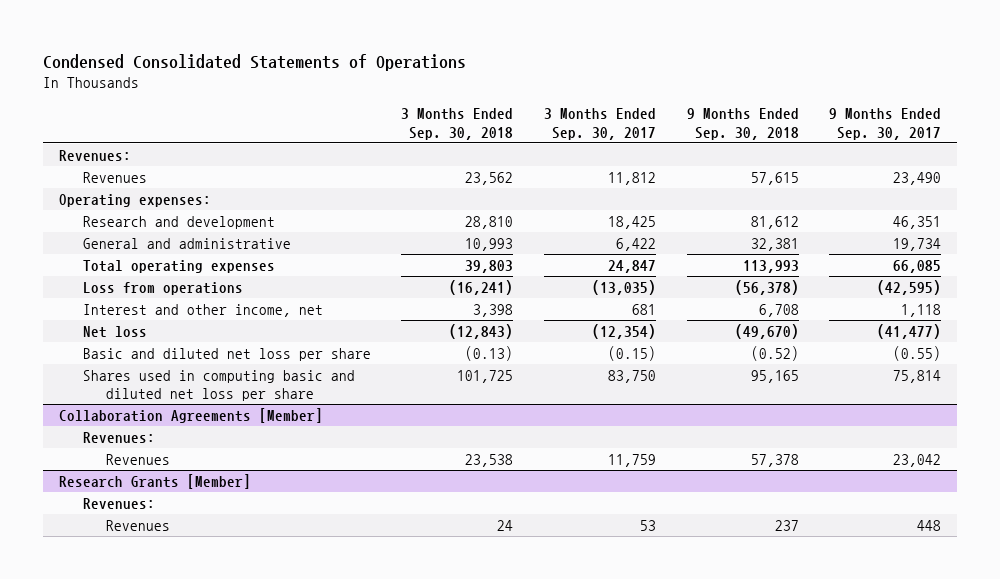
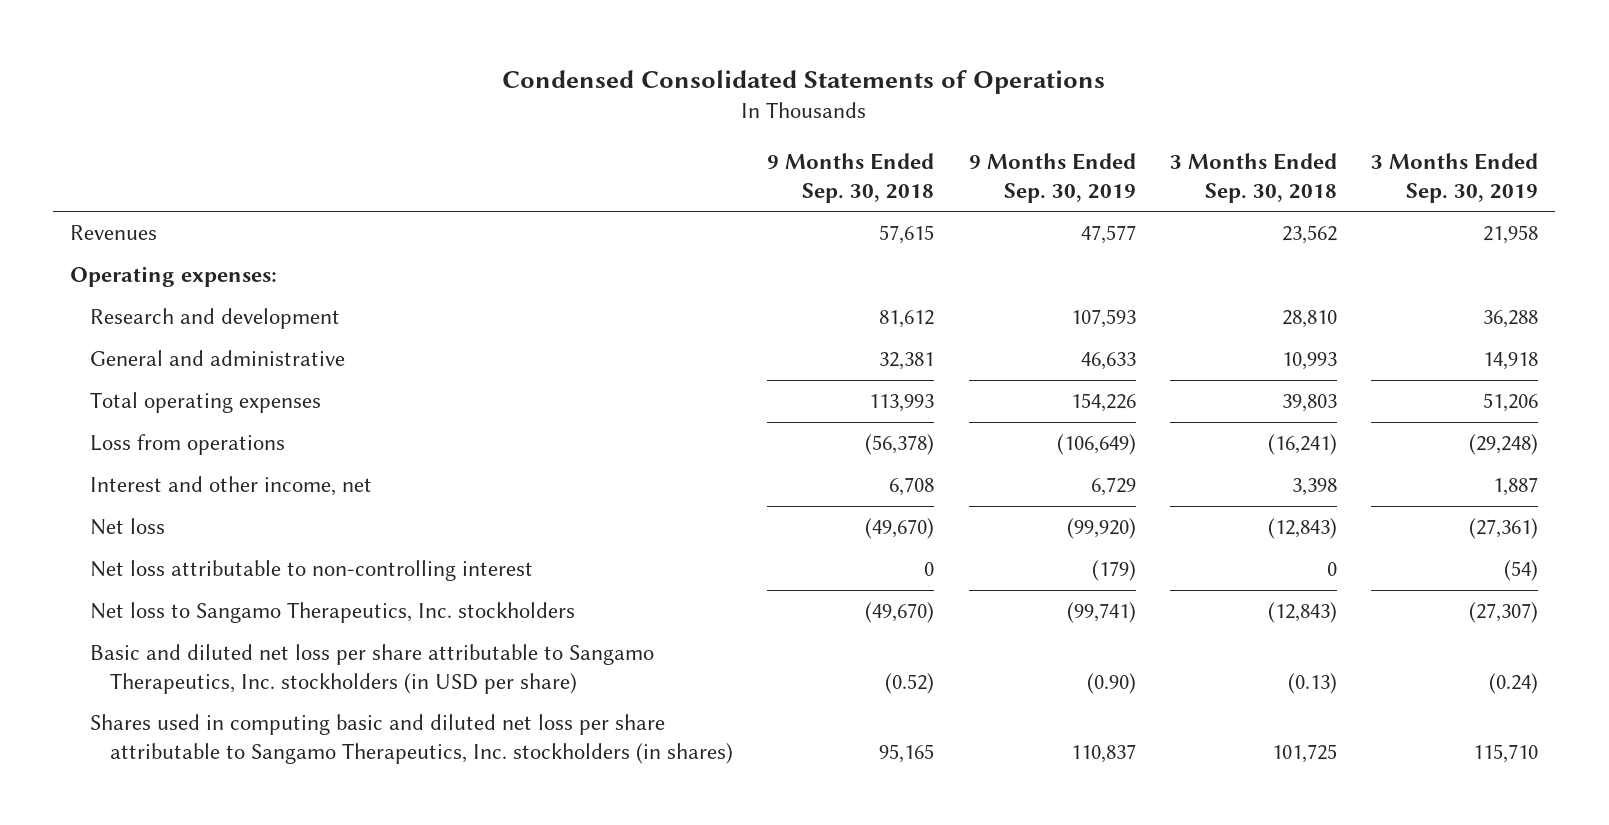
[544,108,657,140] 3 Months Ended Sep. 30, 2017 -> none
[829,108,942,140] 9 Months Ended Sep. 30, 2017 -> none
none -> [968,153,1136,203] 9 Months Ended Sep. 30, 2019
none -> [1371,153,1539,203] 3 Months Ended Sep. 30, 2019
[58,149,131,161] Revenues: -> none
[58,407,323,423] Collaboration Agreements [Member] -> none
[82,431,155,443] Revenues: -> none
[106,453,171,465] Revenues -> none
[58,473,251,489] Research Grants [Member] -> none
[82,497,155,509] Revenues: -> none
[106,519,171,531] Revenues -> none
none -> [90,560,534,582] Net loss attributable to non-controlling interest
none -> [90,602,576,624] Net loss to Sangamo Therapeutics, Inc. stockholders
[82,347,371,361] Basic and diluted net loss per share -> [90,644,655,694] Basic and diluted net loss per share attributable to Sangamo Therapeutics, Inc. stockholders (in USD per share)
[82,369,355,402] Shares used in computing basic and diluted net loss per share -> [90,714,733,764] Shares used in computing basic and diluted net loss per share attributable to Sangamo Therapeutics, Inc. stockholders (in shares)

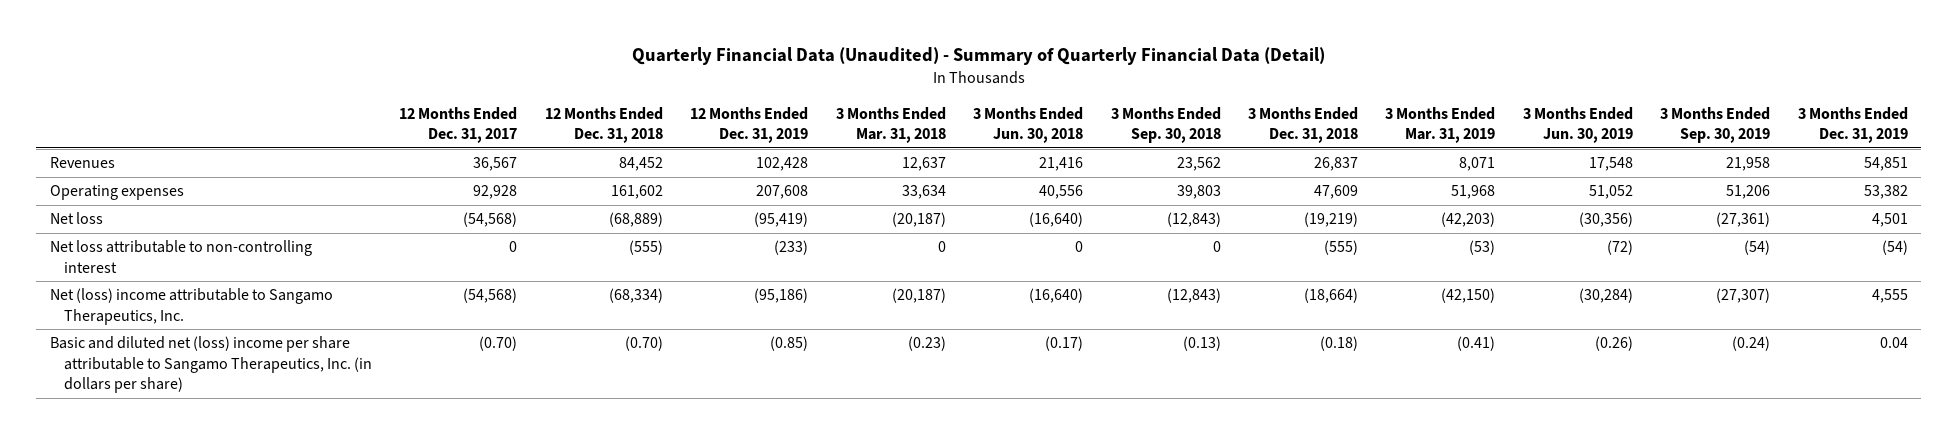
[502,70,1106,95] Condensed Consolidated Statements of Operations -> [631,47,1325,66] Quarterly Financial Data (Unaudited) - Summary of Quarterly Financial Data (Detail)
[767,153,935,203] 9 Months Ended Sep. 30, 2018 -> none
[968,153,1136,203] 9 Months Ended Sep. 30, 2019 -> none
none -> [399,106,518,143] 12 Months Ended Dec. 31, 2017
none -> [544,106,663,143] 12 Months Ended Dec. 31, 2018
none -> [690,106,809,143] 12 Months Ended Dec. 31, 2019
none -> [835,106,946,143] 3 Months Ended Mar. 31, 2018
none -> [973,106,1084,143] 3 Months Ended Jun. 30, 2018
none -> [1247,106,1358,143] 3 Months Ended Dec. 31, 2018
none -> [1385,106,1496,143] 3 Months Ended Mar. 31, 2019
none -> [1522,106,1633,143] 3 Months Ended Jun. 30, 2019
none -> [1797,106,1908,143] 3 Months Ended Dec. 31, 2019
[70,266,278,288] Operating expenses: -> none
[90,308,341,330] Research and development -> none
[90,350,346,367] General and administrative -> none
[90,434,286,456] Loss from operations -> none
[90,476,373,497] Interest and other income, net -> none
[90,392,322,414] Total operating expenses -> [50,185,185,201] Operating expenses
[90,714,733,764] Shares used in computing basic and diluted net loss per share attributable to Sangamo Therapeutics, Inc. stockholders (in shares) -> none
[90,602,576,624] Net loss to Sangamo Therapeutics, Inc. stockholders -> [50,288,334,325] Net (loss) income attributable to Sangamo Therapeutics, Inc.
[90,644,655,694] Basic and diluted net loss per share attributable to Sangamo Therapeutics, Inc. stockholders (in USD per share) -> [50,336,373,393] Basic and diluted net (loss) income per share attributable to Sangamo Therapeutics, Inc. (in dollars per share)

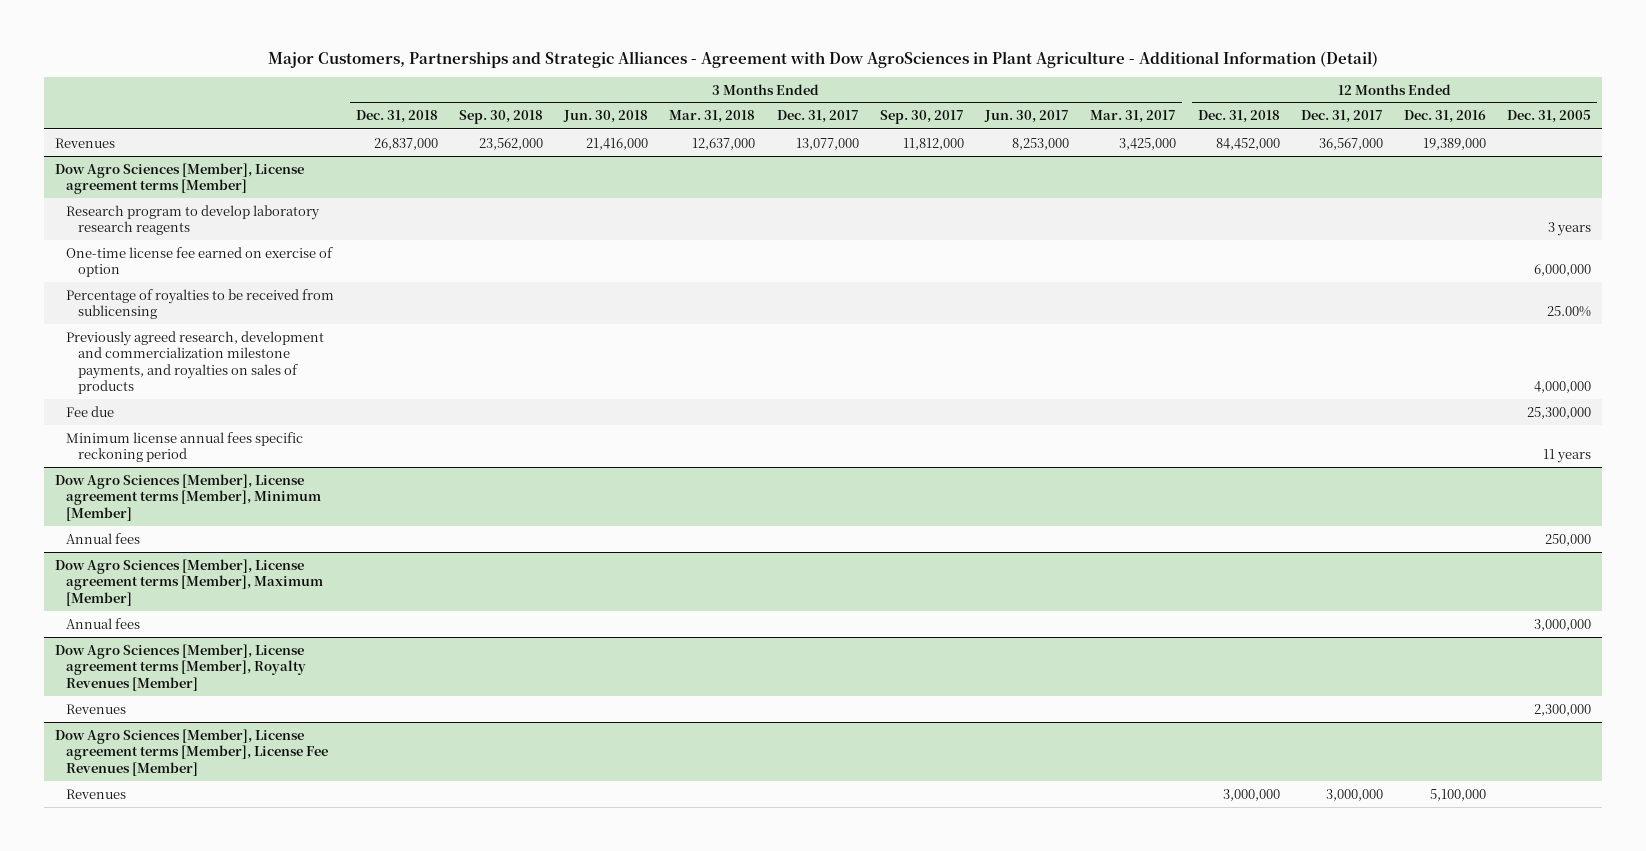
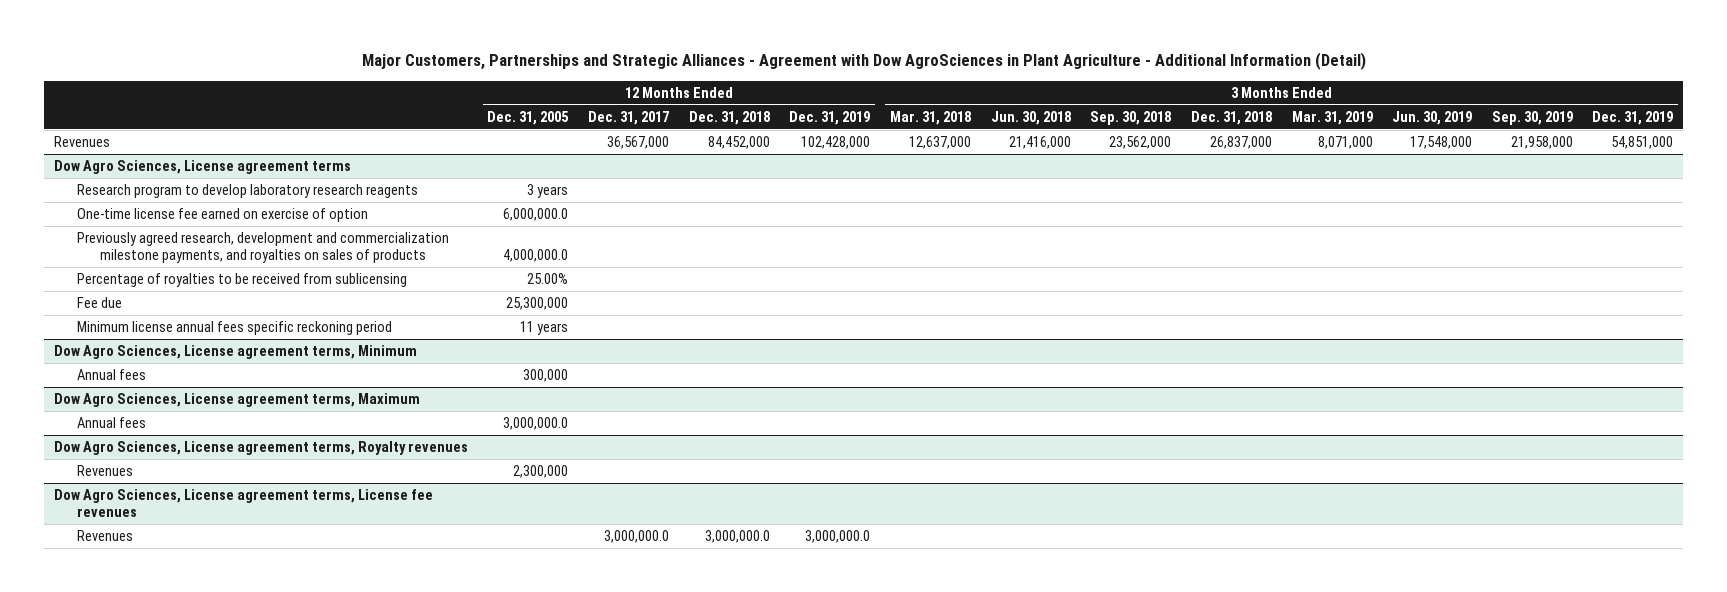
[776,110,859,124] Dec. 31, 2017 -> none
[879,110,964,125] Sep. 30, 2017 -> none
[984,110,1070,124] Jun. 30, 2017 -> none
[1090,110,1177,124] Mar. 31, 2017 -> none
[1404,110,1487,124] Dec. 31, 2016 -> none
none -> [789,110,871,125] Dec. 31, 2019
none -> [1291,110,1373,125] Mar. 31, 2019
none -> [1392,110,1473,125] Jun. 30, 2019
none -> [1491,110,1573,125] Sep. 30, 2019
none -> [1592,110,1674,125] Dec. 31, 2019
[54,162,304,195] Dow Agro Sciences [Member], License agreement terms [Member] -> [53,160,351,175] Dow Agro Sciences, License agreement terms
[1534,264,1592,277] 6,000,000 -> [503,208,569,222] 6,000,000.0
none -> [76,232,449,264] Previously agreed research, development and commercialization milestone payments, and royalties on sales of products
[66,330,325,395] Previously agreed research, development and commercialization milestone payments, and royalties on sales of products -> none
[54,473,322,521] Dow Agro Sciences [Member], License agreement terms [Member], Minimum [Member] -> [53,345,417,360] Dow Agro Sciences, License agreement terms, Minimum
[1545,533,1592,546] 250,000 -> [523,369,569,383] 300,000
[54,558,324,606] Dow Agro Sciences [Member], License agreement terms [Member], Maximum [Member] -> [53,393,420,408] Dow Agro Sciences, License agreement terms, Maximum
[1534,618,1592,631] 3,000,000 -> [503,417,569,431] 3,000,000.0
[54,643,307,691] Dow Agro Sciences [Member], License agreement terms [Member], Royalty Revenues [Member] -> [53,441,468,456] Dow Agro Sciences, License agreement terms, Royalty revenues
[54,728,329,776] Dow Agro Sciences [Member], License agreement terms [Member], License Fee Revenues [Member] -> [53,489,433,518] Dow Agro Sciences, License agreement terms, License fee revenues
[1222,788,1280,801] 3,000,000 -> [704,530,770,544] 3,000,000.0
[1325,788,1383,801] 3,000,000 -> [604,530,670,544] 3,000,000.0

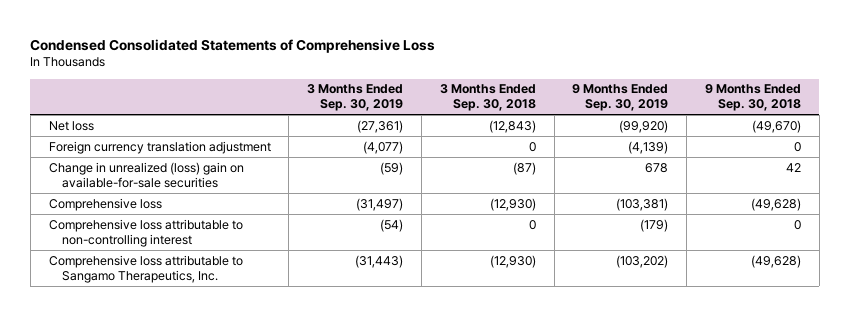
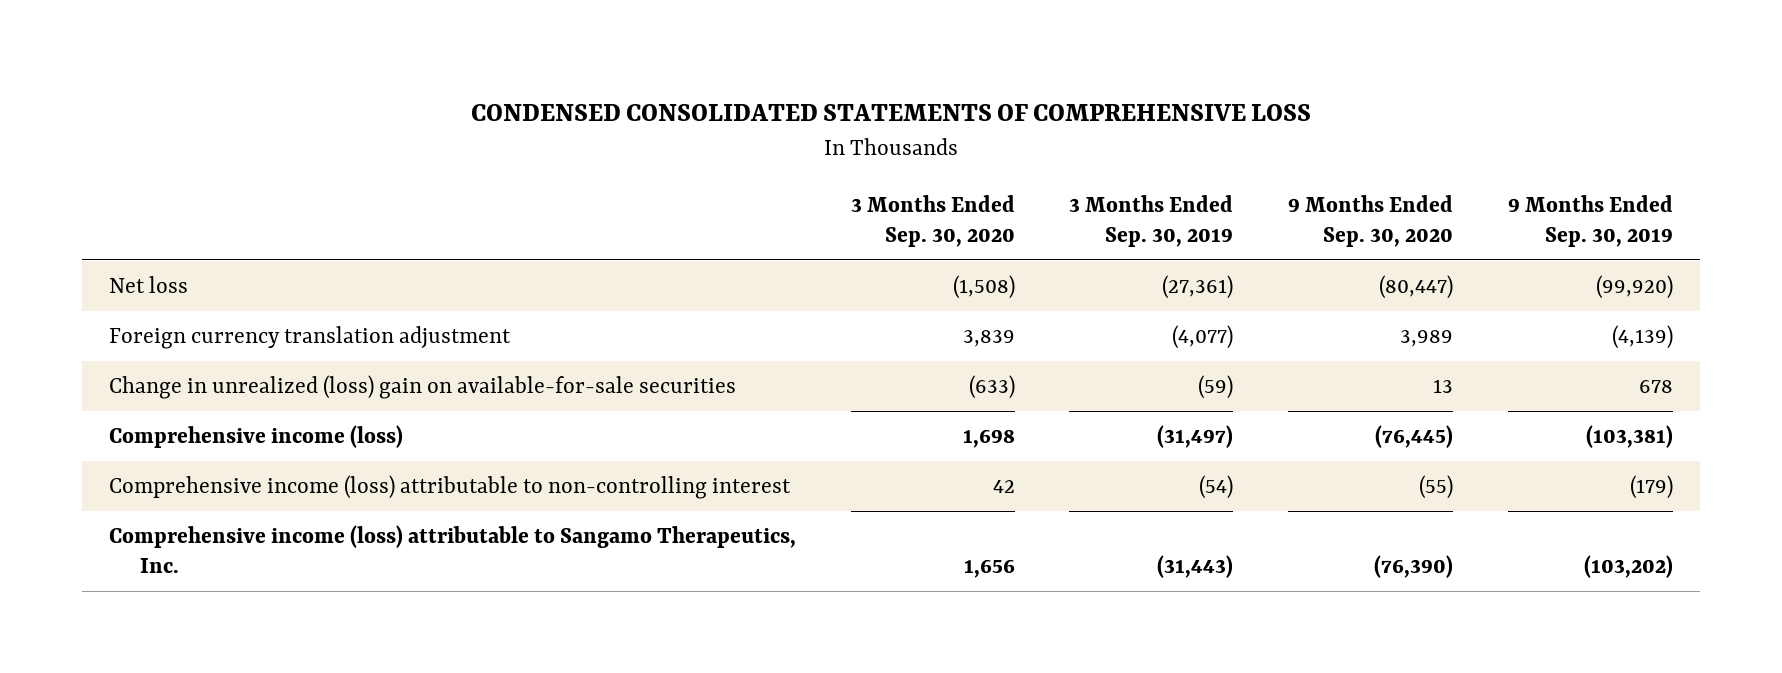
[30,38,436,53] Condensed Consolidated Statements of Comprehensive Loss -> [470,103,1311,121] CONDENSED CONSOLIDATED STATEMENTS OF COMPREHENSIVE LOSS
[439,84,536,112] 3 Months Ended Sep. 30, 2018 -> none
[704,84,801,112] 9 Months Ended Sep. 30, 2018 -> none
none -> [850,194,1015,247] 3 Months Ended Sep. 30, 2020
none -> [1288,194,1454,247] 9 Months Ended Sep. 30, 2020
[48,197,162,211] Comprehensive loss -> [109,425,404,449] Comprehensive income (loss)
[48,218,243,247] Comprehensive loss attributable to non-controlling interest -> [109,475,792,500] Comprehensive income (loss) attributable to non-controlling interest
[48,254,243,283] Comprehensive loss attributable to Sangamo Therapeutics, Inc. -> [109,525,797,573] Comprehensive income (loss) attributable to Sangamo Therapeutics, Inc.

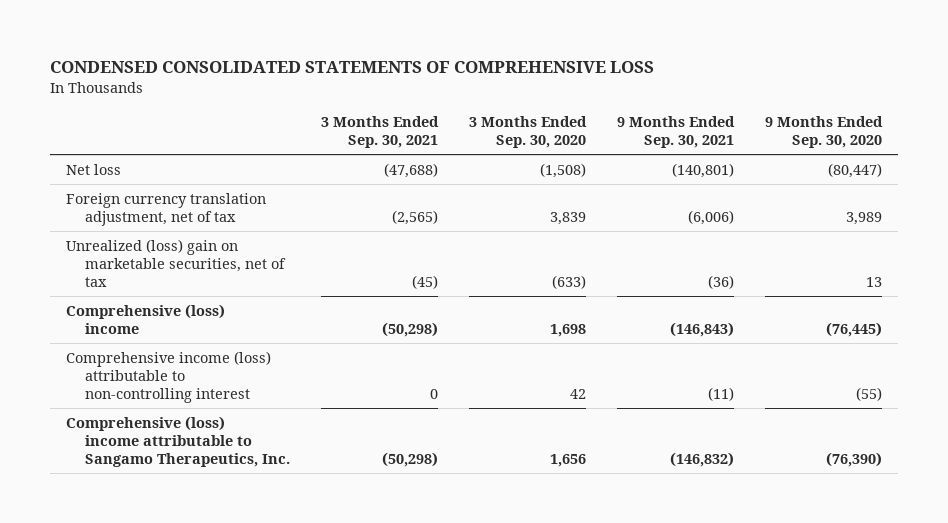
[1069,194,1234,247] 3 Months Ended Sep. 30, 2019 -> none
[1507,194,1673,247] 9 Months Ended Sep. 30, 2019 -> none
none -> [320,116,439,149] 3 Months Ended Sep. 30, 2021
none -> [617,116,736,149] 9 Months Ended Sep. 30, 2021
[109,326,512,350] Foreign currency translation adjustment -> [65,192,266,226] Foreign currency translation adjustment, net of tax
[109,375,737,400] Change in unrealized (loss) gain on available-for-sale securities -> [65,238,286,287] Unrealized (loss) gain on marketable securities, net of tax
[109,425,404,449] Comprehensive income (loss) -> [65,303,225,334] Comprehensive (loss) income
[109,525,797,573] Comprehensive income (loss) attributable to Sangamo Therapeutics, Inc. -> [65,415,290,467] Comprehensive (loss) income attributable to Sangamo Therapeutics, Inc.

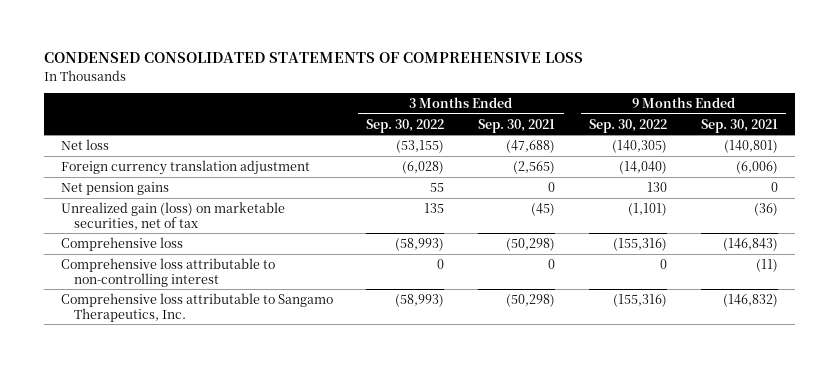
[469,116,588,149] 3 Months Ended Sep. 30, 2020 -> none
[765,116,884,149] 9 Months Ended Sep. 30, 2020 -> none
none -> [366,118,445,133] Sep. 30, 2022
none -> [589,118,668,133] Sep. 30, 2022
[65,192,266,226] Foreign currency translation adjustment, net of tax -> [60,159,310,175] Foreign currency translation adjustment
none -> [60,181,169,195] Net pension gains
[65,238,286,287] Unrealized (loss) gain on marketable securities, net of tax -> [60,201,285,230] Unrealized gain (loss) on marketable securities, net of tax
[65,303,225,334] Comprehensive (loss) income -> [60,236,183,251] Comprehensive loss
[65,350,271,403] Comprehensive income (loss) attributable to non-controlling interest -> [60,257,275,287] Comprehensive loss attributable to non-controlling interest
[65,415,290,467] Comprehensive (loss) income attributable to Sangamo Therapeutics, Inc. -> [60,292,333,322] Comprehensive loss attributable to Sangamo Therapeutics, Inc.

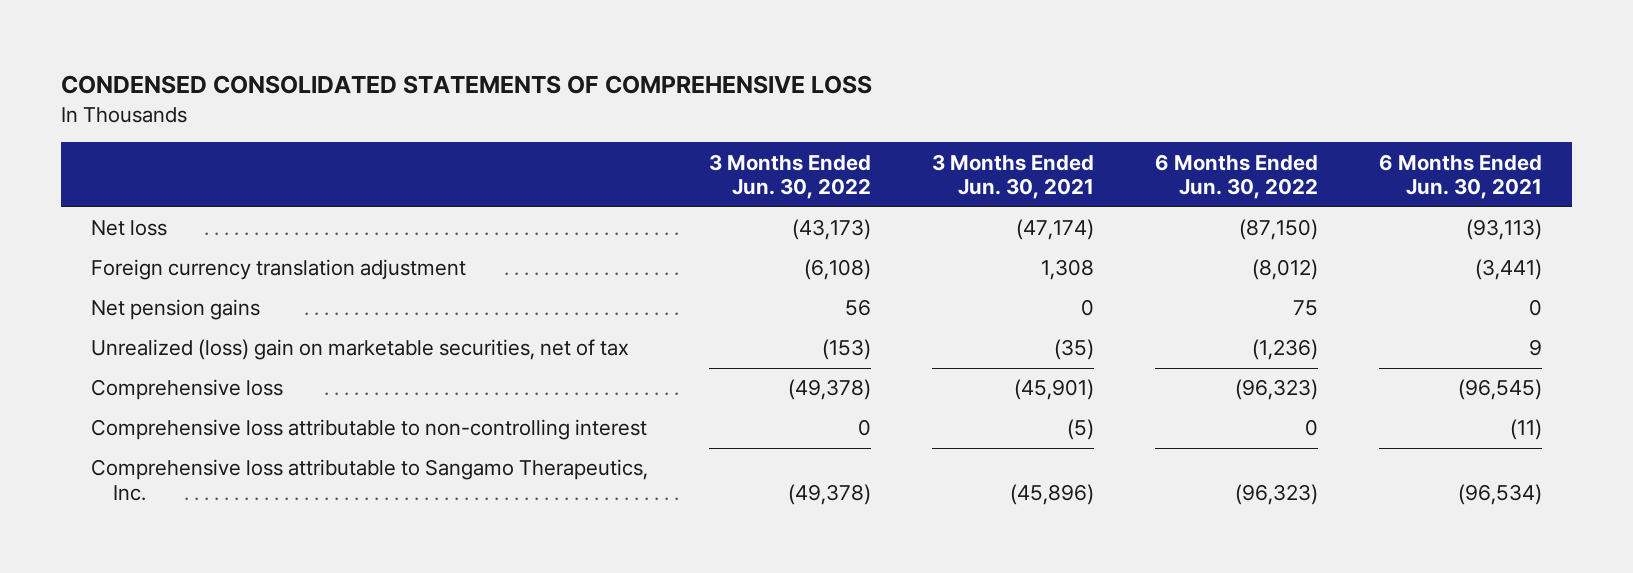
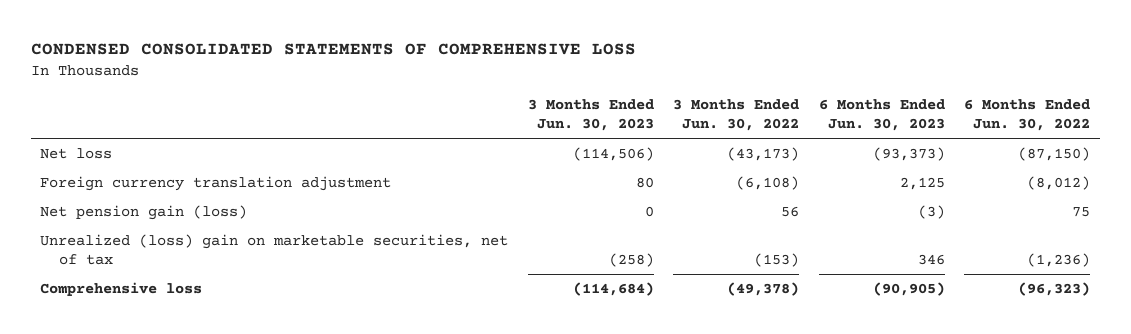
[932,153,1095,200] 3 Months Ended Jun. 30, 2021 -> none
[1378,153,1542,200] 6 Months Ended Jun. 30, 2021 -> none
none -> [527,99,654,131] 3 Months Ended Jun. 30, 2023
none -> [818,99,945,131] 6 Months Ended Jun. 30, 2023
[91,299,261,321] Net pension gains -> [40,205,248,221] Net pension gain (loss)
[91,419,648,441] Comprehensive loss attributable to non-controlling interest -> none
[91,459,649,501] Comprehensive loss attributable to Sangamo Therapeutics, Inc. -> none

